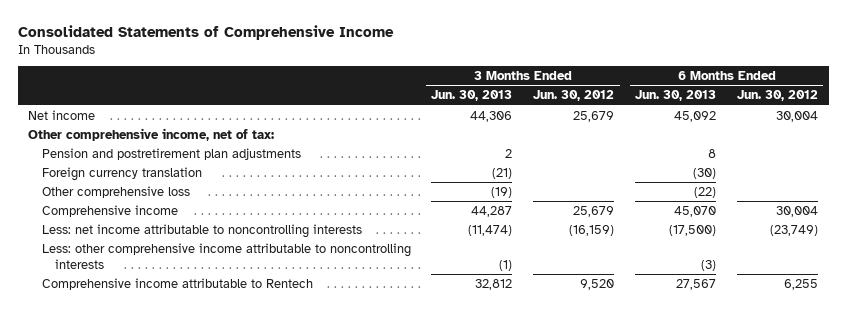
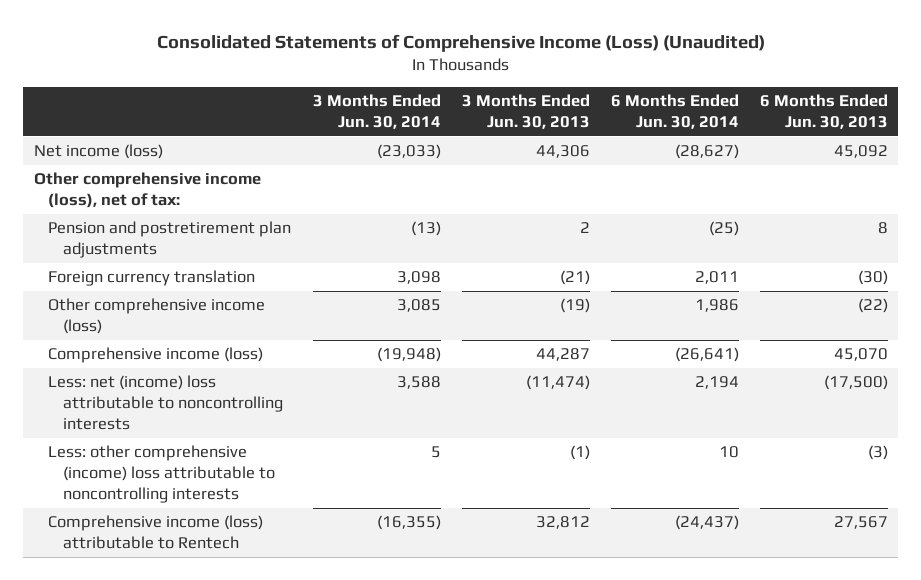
[17,24,394,40] Consolidated Statements of Comprehensive Income -> [156,34,765,53] Consolidated Statements of Comprehensive Income (Loss) (Unaudited)
[533,90,615,102] Jun. 30, 2012 -> none
[737,90,819,102] Jun. 30, 2012 -> none
none -> [312,94,441,129] 3 Months Ended Jun. 30, 2014
none -> [610,94,739,129] 6 Months Ended Jun. 30, 2014
[27,109,95,120] Net income -> [33,144,163,160] Net income (loss)
[27,127,274,141] Other comprehensive income, net of tax: -> [33,172,261,209] Other comprehensive income (loss), net of tax:
[41,185,190,198] Other comprehensive loss -> [48,298,266,335] Other comprehensive income (loss)
[41,204,178,217] Comprehensive income -> [48,347,264,364] Comprehensive income (loss)
[41,223,362,238] Less: net income attributable to noncontrolling interests -> [48,375,284,430] Less: net (income) loss attributable to noncontrolling interests
[41,242,411,269] Less: other comprehensive income attributable to noncontrolling interests -> [48,445,276,503] Less: other comprehensive (income) loss attributable to noncontrolling interests
[41,277,313,290] Comprehensive income attributable to Rentech -> [48,515,264,550] Comprehensive income (loss) attributable to Rentech

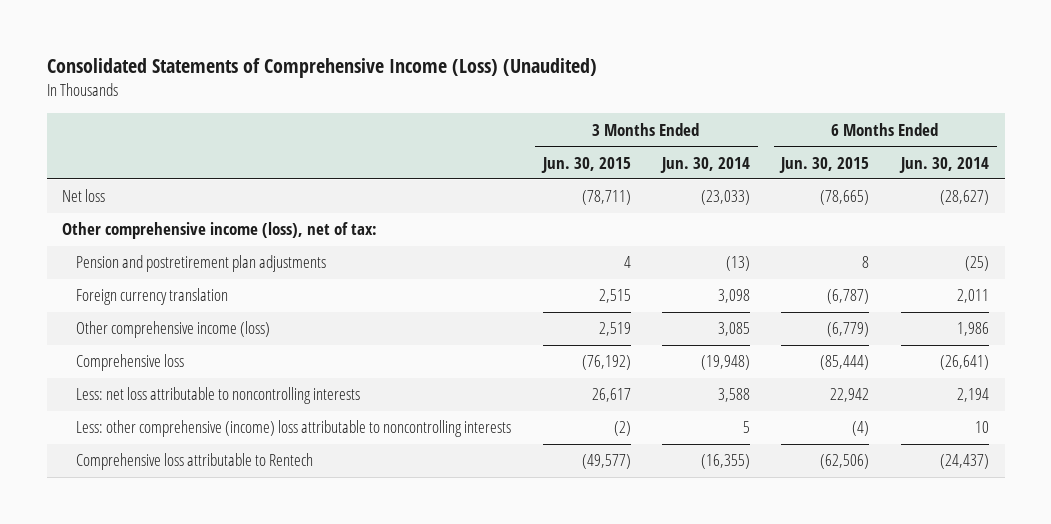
[461,94,590,129] 3 Months Ended Jun. 30, 2013 -> none
[759,94,888,129] 6 Months Ended Jun. 30, 2013 -> none
none -> [540,156,631,173] Jun. 30, 2015
none -> [779,156,870,173] Jun. 30, 2015
[33,144,163,160] Net income (loss) -> [62,189,106,203] Net loss
[48,347,264,364] Comprehensive income (loss) -> [76,354,185,372] Comprehensive loss
[48,375,284,430] Less: net (income) loss attributable to noncontrolling interests -> [76,387,361,405] Less: net loss attributable to noncontrolling interests
[48,515,264,550] Comprehensive income (loss) attributable to Rentech -> [76,453,314,471] Comprehensive loss attributable to Rentech

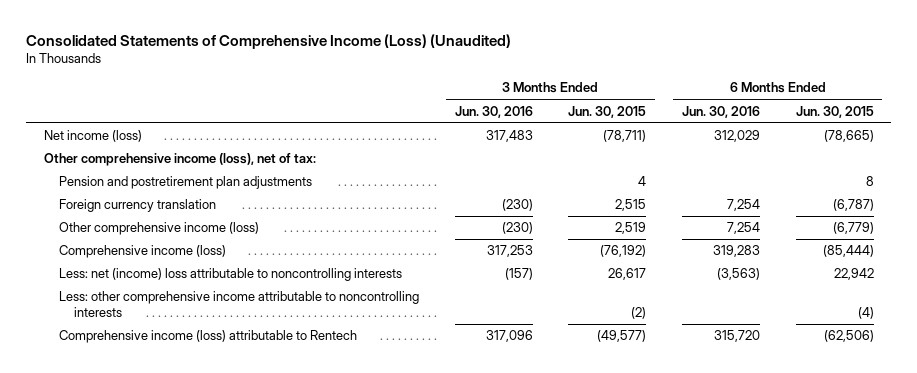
[660,156,751,173] Jun. 30, 2014 -> none
[898,156,989,173] Jun. 30, 2014 -> none
none -> [454,105,533,118] Jun. 30, 2016
none -> [681,105,760,118] Jun. 30, 2016
[62,189,106,203] Net loss -> [43,130,142,143] Net income (loss)
[76,354,185,372] Comprehensive loss -> [58,245,226,259] Comprehensive income (loss)
[76,387,361,405] Less: net loss attributable to noncontrolling interests -> [58,268,402,282] Less: net (income) loss attributable to noncontrolling interests
[76,420,512,438] Less: other comprehensive (income) loss attributable to noncontrolling interests -> [58,291,419,318] Less: other comprehensive income attributable to noncontrolling interests
[76,453,314,471] Comprehensive loss attributable to Rentech -> [58,330,357,344] Comprehensive income (loss) attributable to Rentech

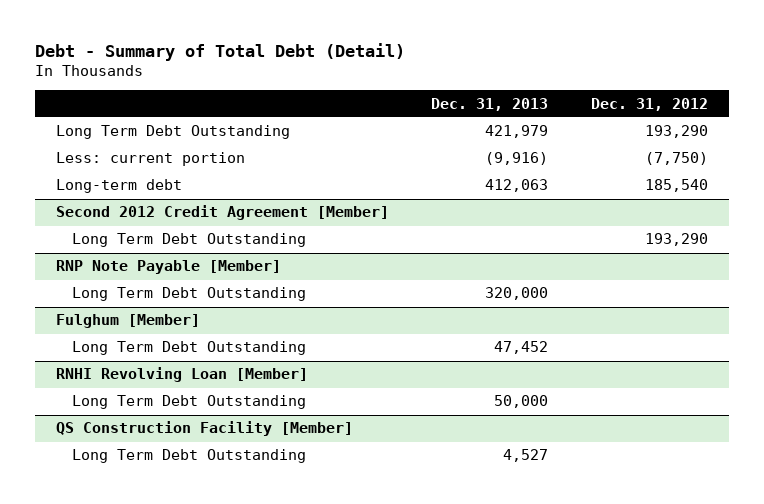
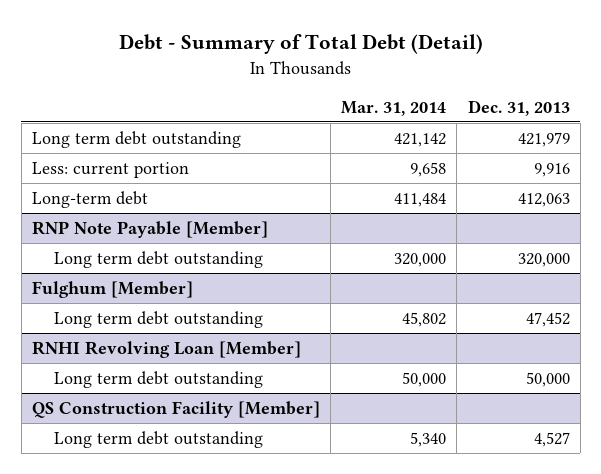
[590,97,708,111] Dec. 31, 2012 -> none
none -> [341,100,447,116] Mar. 31, 2014
[55,125,290,140] Long Term Debt Outstanding -> [31,130,241,148] Long term debt outstanding
[485,152,549,166] (9,916) -> [533,162,570,177] 9,916
[55,205,389,221] Second 2012 Credit Agreement [Member] -> none
[72,233,307,248] Long Term Debt Outstanding -> none
[72,287,307,302] Long Term Debt Outstanding -> [54,250,264,268] Long term debt outstanding
[72,341,307,356] Long Term Debt Outstanding -> [54,310,264,328] Long term debt outstanding
[72,395,307,410] Long Term Debt Outstanding -> [54,370,264,388] Long term debt outstanding
[72,449,307,464] Long Term Debt Outstanding -> [54,430,264,448] Long term debt outstanding

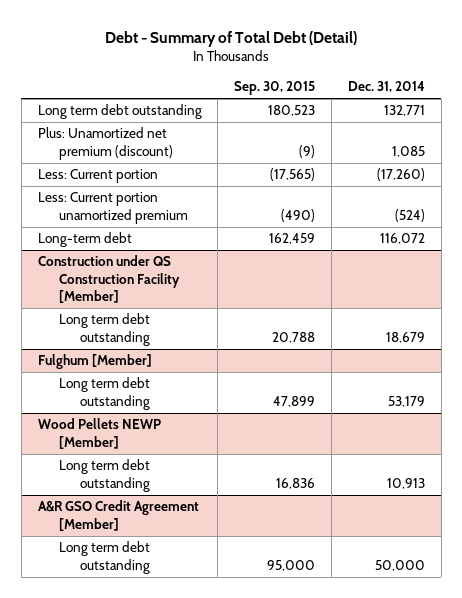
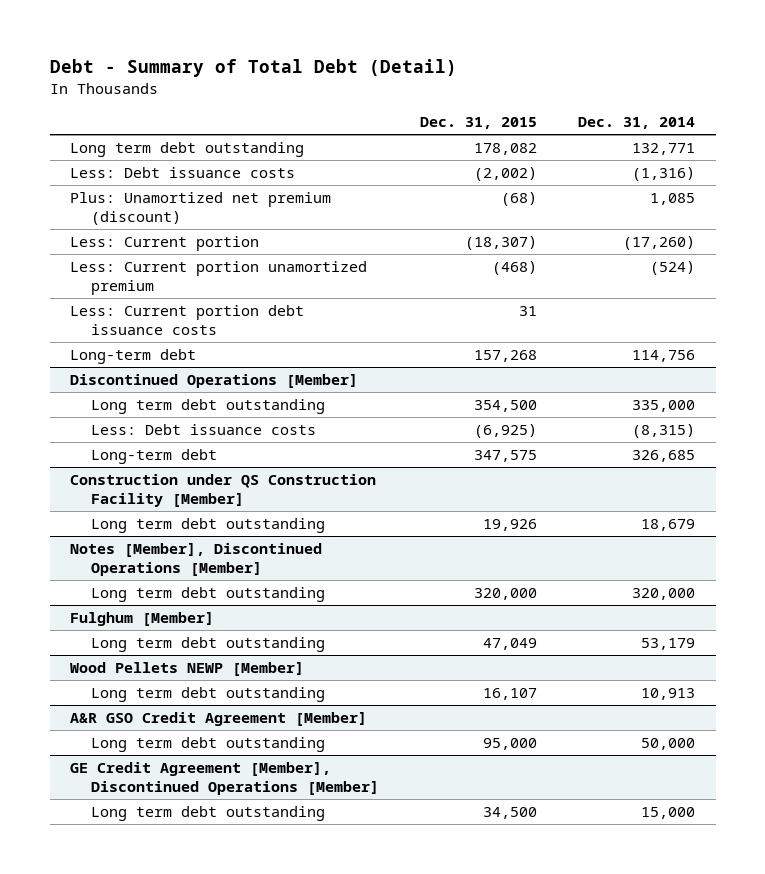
[234,81,316,96] Sep. 30, 2015 -> none
none -> [420,117,538,130] Dec. 31, 2015
none -> [70,167,296,179] Less: Debt issuance costs
none -> [70,305,305,335] Less: Current portion debt issuance costs
[379,233,425,245] 116,072 -> [632,350,696,363] 114,756
none -> [70,374,359,389] Discontinued Operations [Member]
none -> [91,399,326,415] Long term debt outstanding
none -> [91,424,317,436] Less: Debt issuance costs
none -> [91,449,218,465] Long-term debt
none -> [70,543,323,576] Notes [Member], Discontinued Operations [Member]
none -> [91,587,326,603] Long term debt outstanding
none -> [70,762,380,795] GE Credit Agreement [Member], Discontinued Operations [Member]
none -> [91,806,326,822] Long term debt outstanding

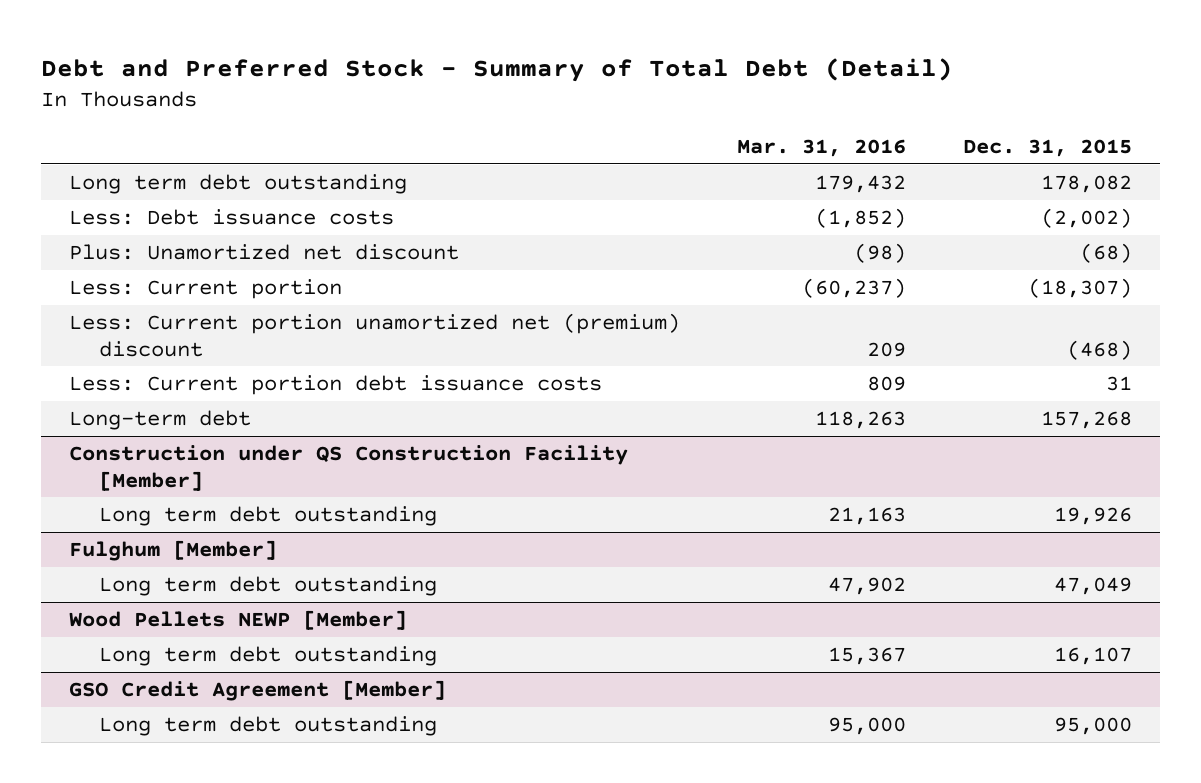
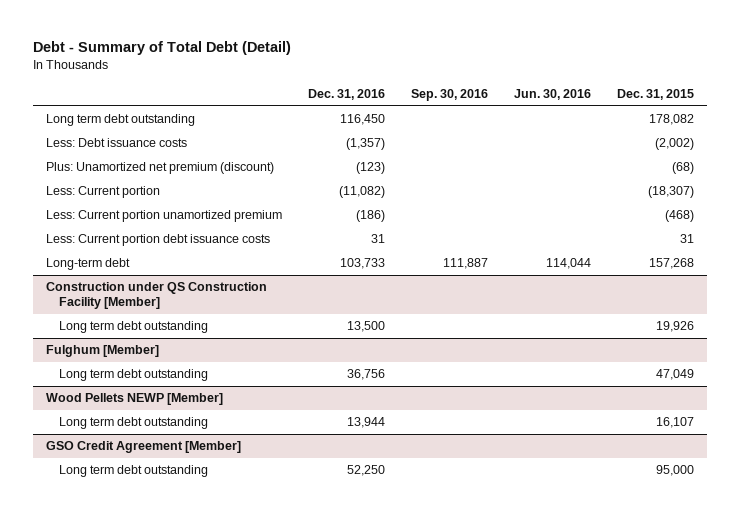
[40,57,953,82] Debt and Preferred Stock - Summary of Total Debt (Detail) -> [32,41,291,56] Debt - Summary of Total Debt (Detail)
[736,139,906,158] Mar. 31, 2016 -> none
none -> [307,89,385,101] Dec. 31, 2016
none -> [410,89,488,102] Sep. 30, 2016
none -> [513,89,591,101] Jun. 30, 2016
[69,244,460,261] Plus: Unamortized net discount -> [45,162,274,175] Plus: Unamortized net premium (discount)
[69,313,681,357] Less: Current portion unamortized net (premium) discount -> [45,210,282,223] Less: Current portion unamortized premium

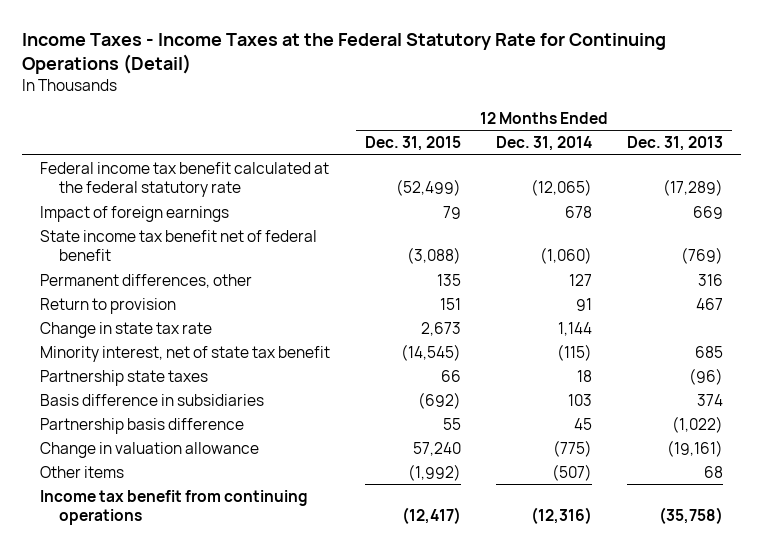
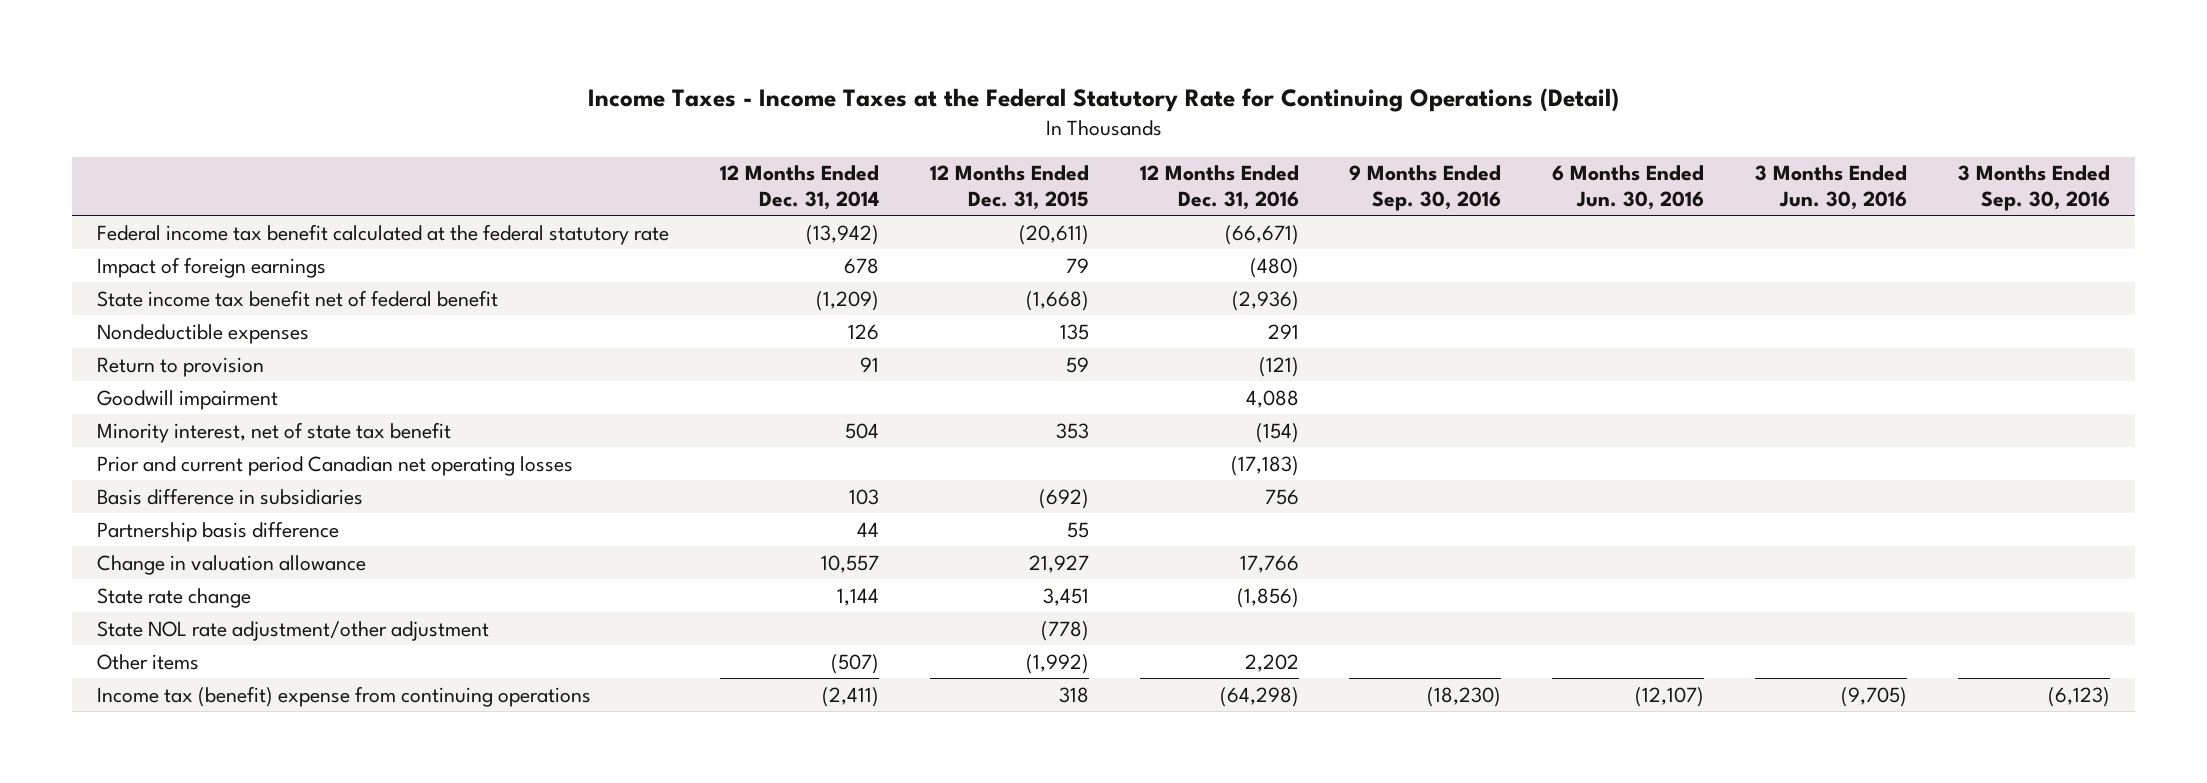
[627,136,724,152] Dec. 31, 2013 -> none
none -> [1139,165,1299,210] 12 Months Ended Dec. 31, 2016
none -> [1349,165,1502,211] 9 Months Ended Sep. 30, 2016
none -> [1552,165,1705,210] 6 Months Ended Jun. 30, 2016
none -> [1755,165,1908,210] 3 Months Ended Jun. 30, 2016
none -> [1957,165,2110,211] 3 Months Ended Sep. 30, 2016
[395,179,461,197] (52,499) -> [1018,224,1089,245] (20,611)
[531,179,593,197] (12,065) -> [806,224,880,245] (13,942)
[39,273,252,288] Permanent differences, other -> none
[39,321,212,338] Change in state tax rate -> none
[39,369,208,386] Partnership state taxes -> none
[406,247,461,265] (3,088) -> [1025,290,1089,311] (1,668)
[540,247,593,265] (1,060) -> [816,290,880,311] (1,209)
none -> [97,323,310,344] Nondeductible expenses
[439,297,461,310] 151 -> [1065,356,1089,373] 59
none -> [97,389,279,410] Goodwill impairment
[400,343,461,361] (14,545) -> [1055,422,1089,439] 353
[557,343,593,361] (115) -> [845,422,880,439] 504
none -> [97,455,574,476] Prior and current period Canadian net operating losses
[574,417,593,430] 45 -> [857,521,880,537] 44
[412,441,461,456] 57,240 -> [1028,554,1089,573] 21,927
[553,439,593,457] (775) -> [821,554,880,573] 10,557
none -> [97,587,252,608] State rate change
none -> [97,620,490,641] State NOL rate adjustment/other adjustment
[39,489,308,526] Income tax benefit from continuing operations -> [97,685,592,707] Income tax (benefit) expense from continuing operations
[401,507,461,525] (12,417) -> [1058,686,1089,703] 318
[531,507,593,525] (12,316) -> [822,686,880,707] (2,411)

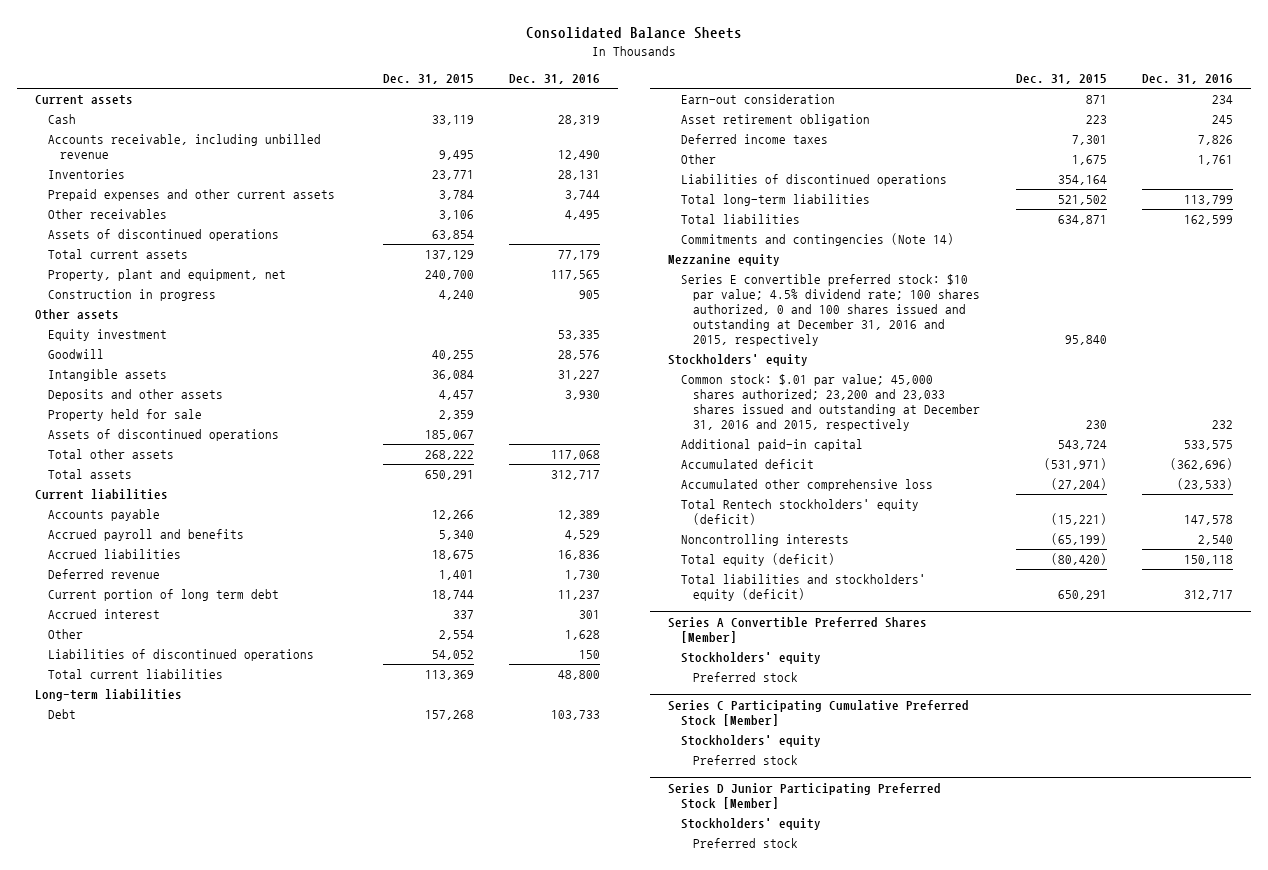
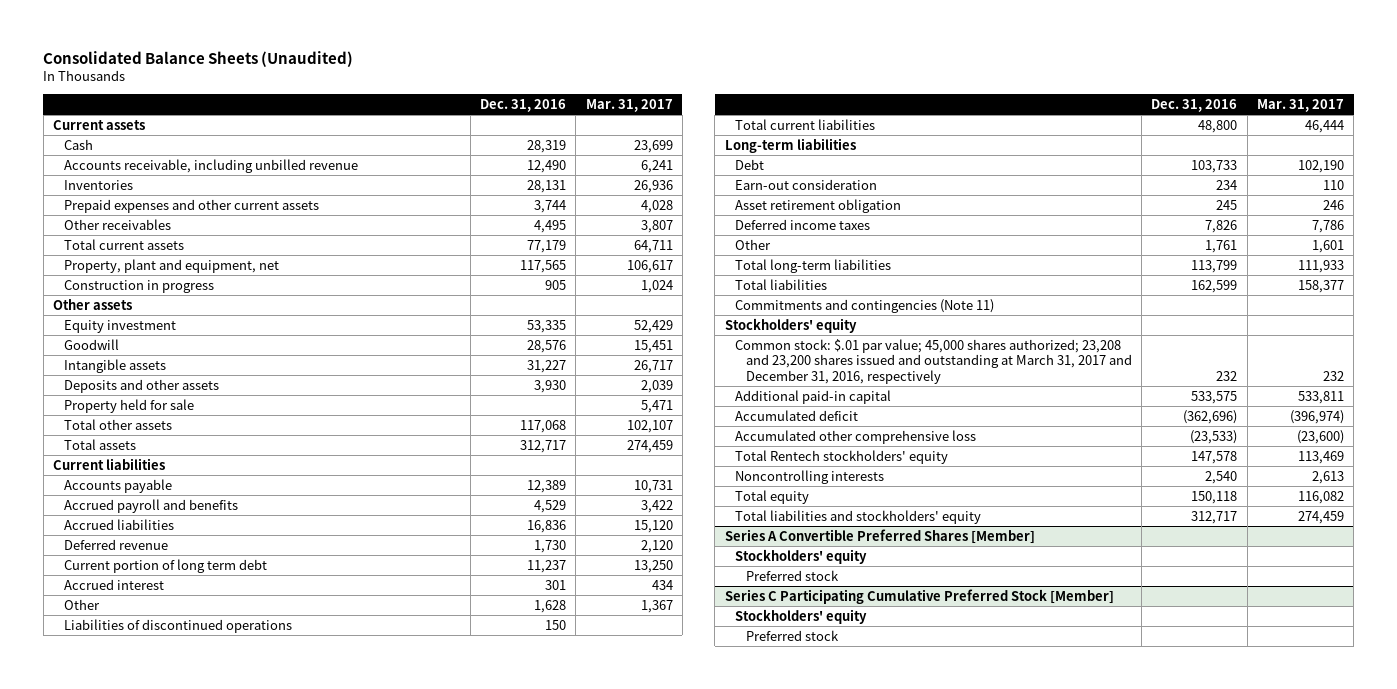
[525,27,742,40] Consolidated Balance Sheets -> [43,50,354,67] Consolidated Balance Sheets (Unaudited)
[382,74,474,85] Dec. 31, 2015 -> none
none -> [585,99,673,113] Mar. 31, 2017
[47,229,279,242] Assets of discontinued operations -> none
[47,429,279,442] Assets of discontinued operations -> none
[680,174,947,187] Liabilities of discontinued operations -> none
[667,254,780,267] Mezzanine equity -> none
[680,274,981,347] Series E convertible preferred stock: $10 par value; 4.5% dividend rate; 100 shares authorized, 0 and 100 shares issued and outstanding at December 31, 2016 and 2015, respectively -> none
[680,233,954,247] Commitments and contingencies (Note 14) -> [735,298,995,313] Commitments and contingencies (Note 11)
[680,374,981,432] Common stock: $.01 par value; 45,000 shares authorized; 23,200 and 23,033 shares issued and outstanding at December 31, 2016 and 2015, respectively -> [735,338,1132,384] Common stock: $.01 par value; 45,000 shares authorized; 23,208 and 23,200 shares issued and outstanding at March 31, 2017 and December 31, 2016, respectively
[680,499,919,526] Total Rentech stockholders' equity (deficit) -> [735,449,949,464] Total Rentech stockholders' equity
[680,553,835,567] Total equity (deficit) -> [735,489,810,504] Total equity
[680,574,926,602] Total liabilities and stockholders' equity (deficit) -> [735,509,982,524] Total liabilities and stockholders' equity
[667,782,941,809] Series D Junior Participating Preferred Stock [Member] -> none
[680,818,821,831] Stockholders' equity -> none
[693,838,799,849] Preferred stock -> none

